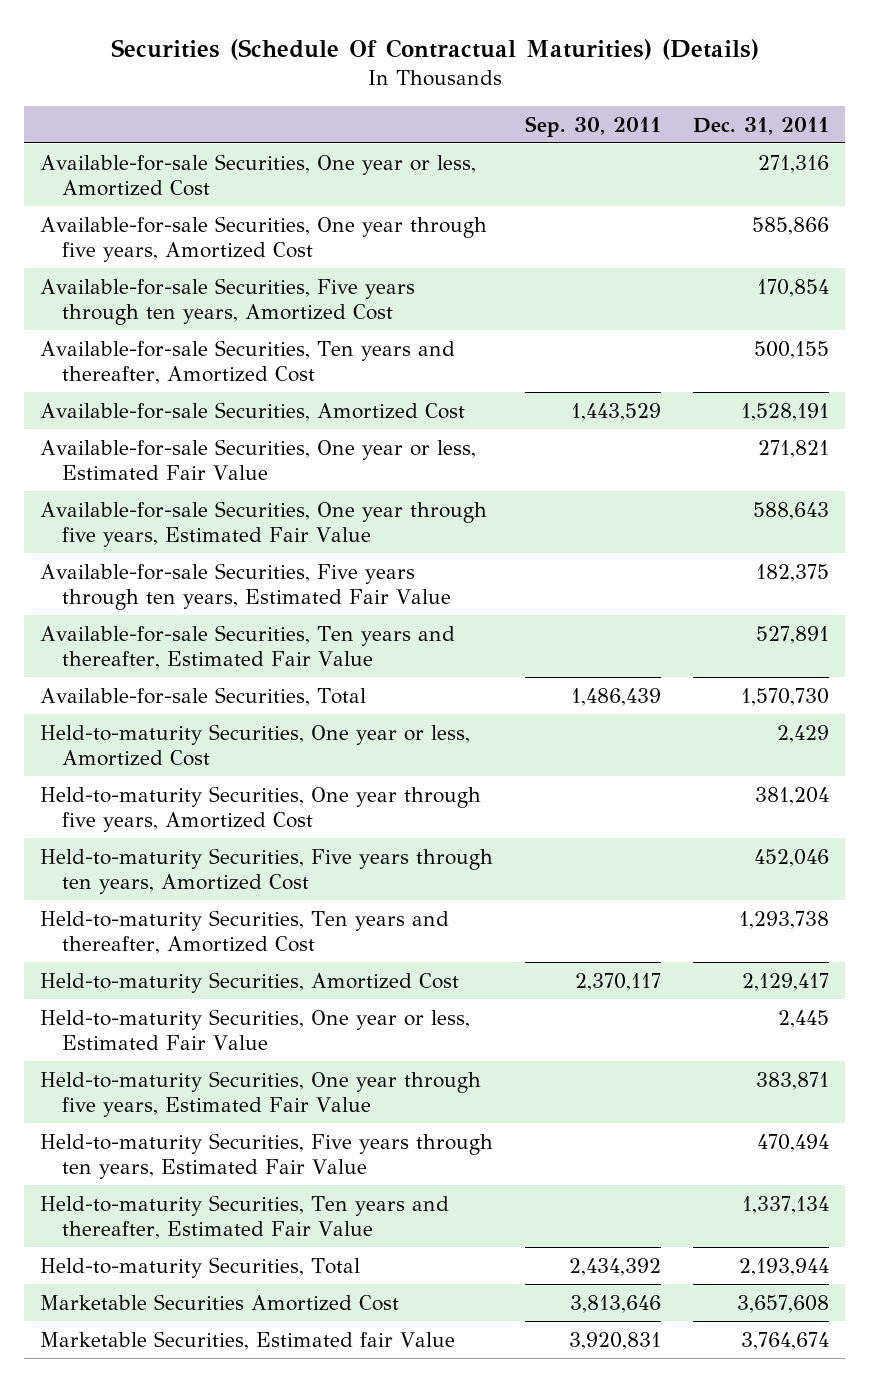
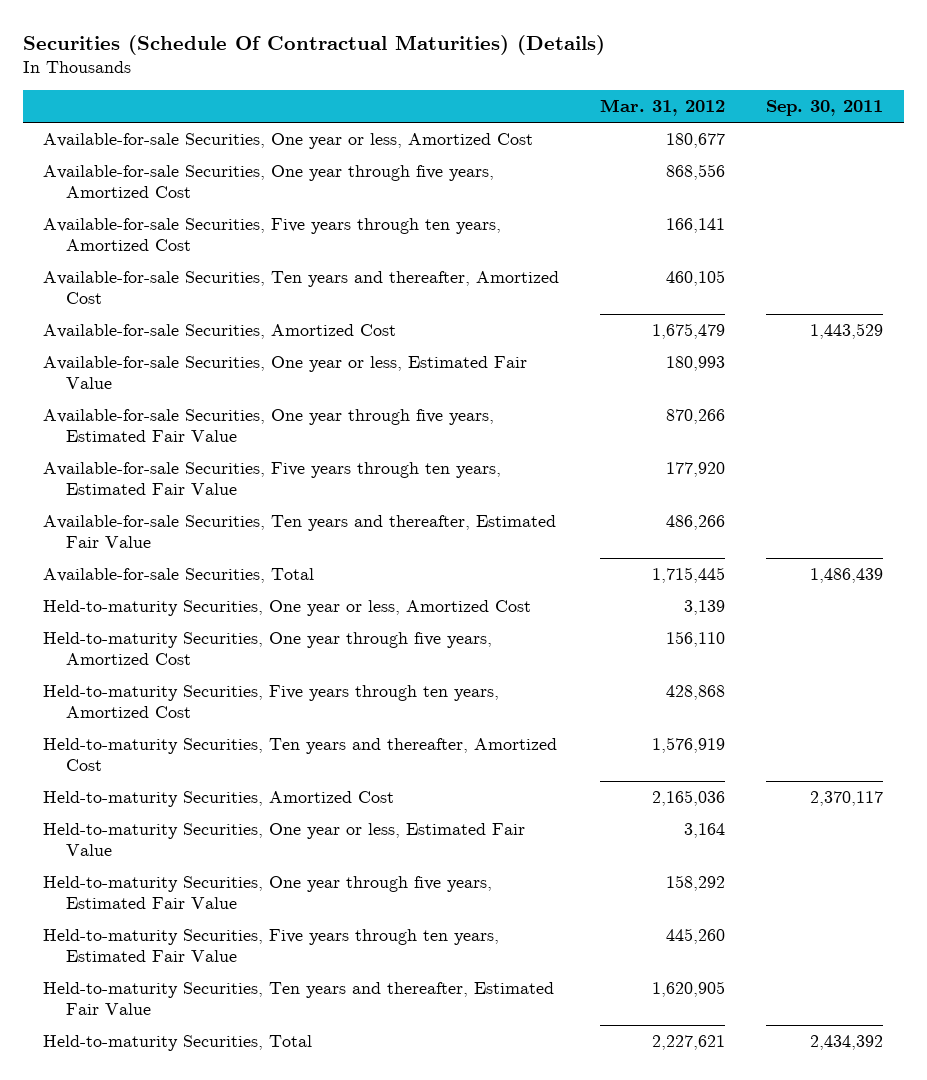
[693,116,830,135] Dec. 31, 2011 -> none
none -> [600,99,726,117] Mar. 31, 2012
[39,1293,399,1311] Marketable Securities Amortized Cost -> none
[39,1330,455,1350] Marketable Securities, Estimated fair Value -> none

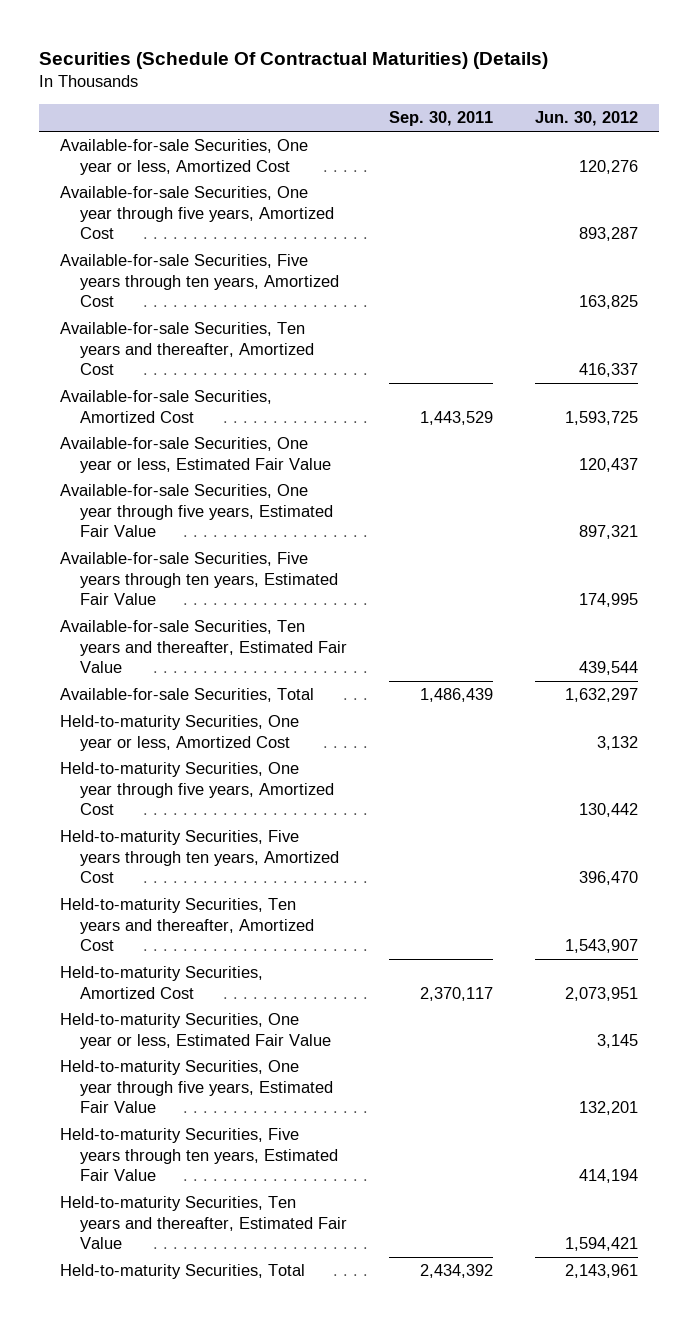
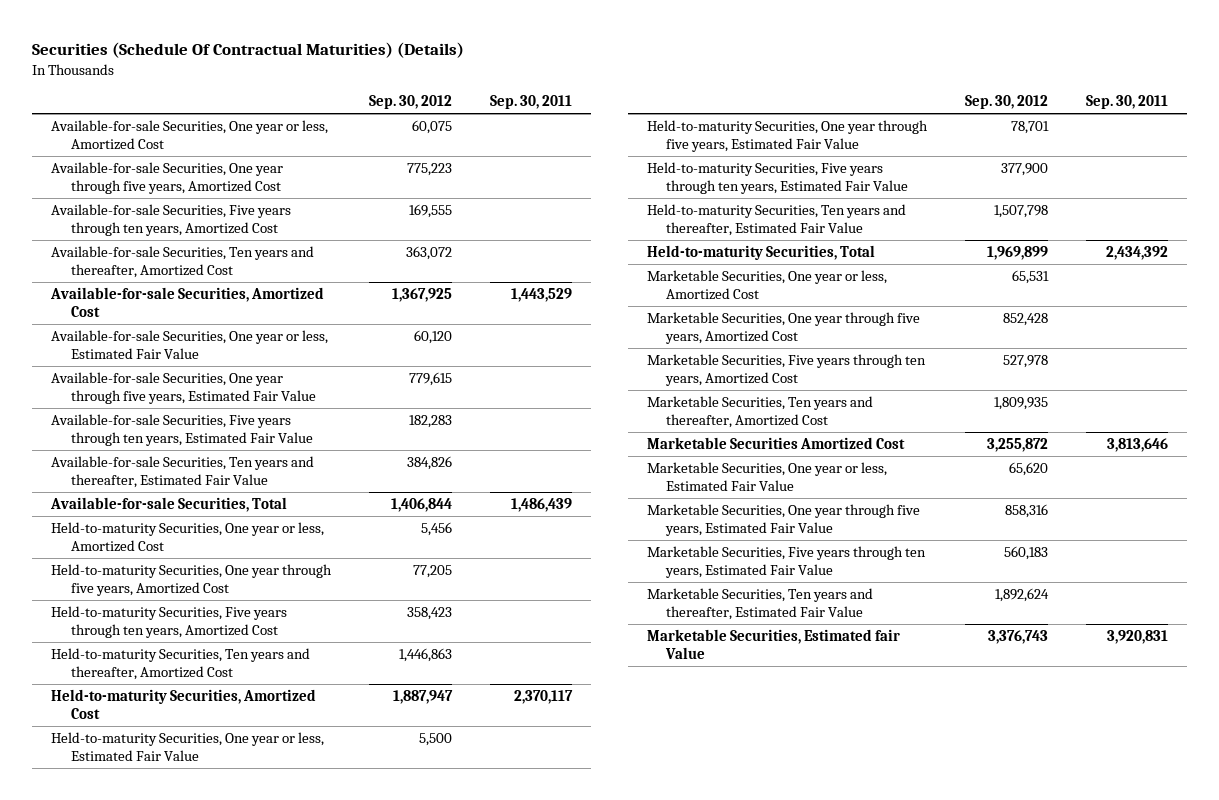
[535,111,639,127] Jun. 30, 2012 -> none
none -> [369,95,453,110] Sep. 30, 2012
none -> [646,269,887,301] Marketable Securities, One year or less, Amortized Cost
none -> [646,311,920,345] Marketable Securities, One year through five years, Amortized Cost
none -> [646,353,926,387] Marketable Securities, Five years through ten years, Amortized Cost
none -> [646,395,873,429] Marketable Securities, Ten years and thereafter, Amortized Cost
none -> [646,436,905,449] Marketable Securities Amortized Cost
none -> [646,461,887,492] Marketable Securities, One year or less, Estimated Fair Value
none -> [646,503,920,537] Marketable Securities, One year through five years, Estimated Fair Value
none -> [646,545,926,579] Marketable Securities, Five years through ten years, Estimated Fair Value
none -> [646,587,873,621] Marketable Securities, Ten years and thereafter, Estimated Fair Value
none -> [646,628,900,660] Marketable Securities, Estimated fair Value

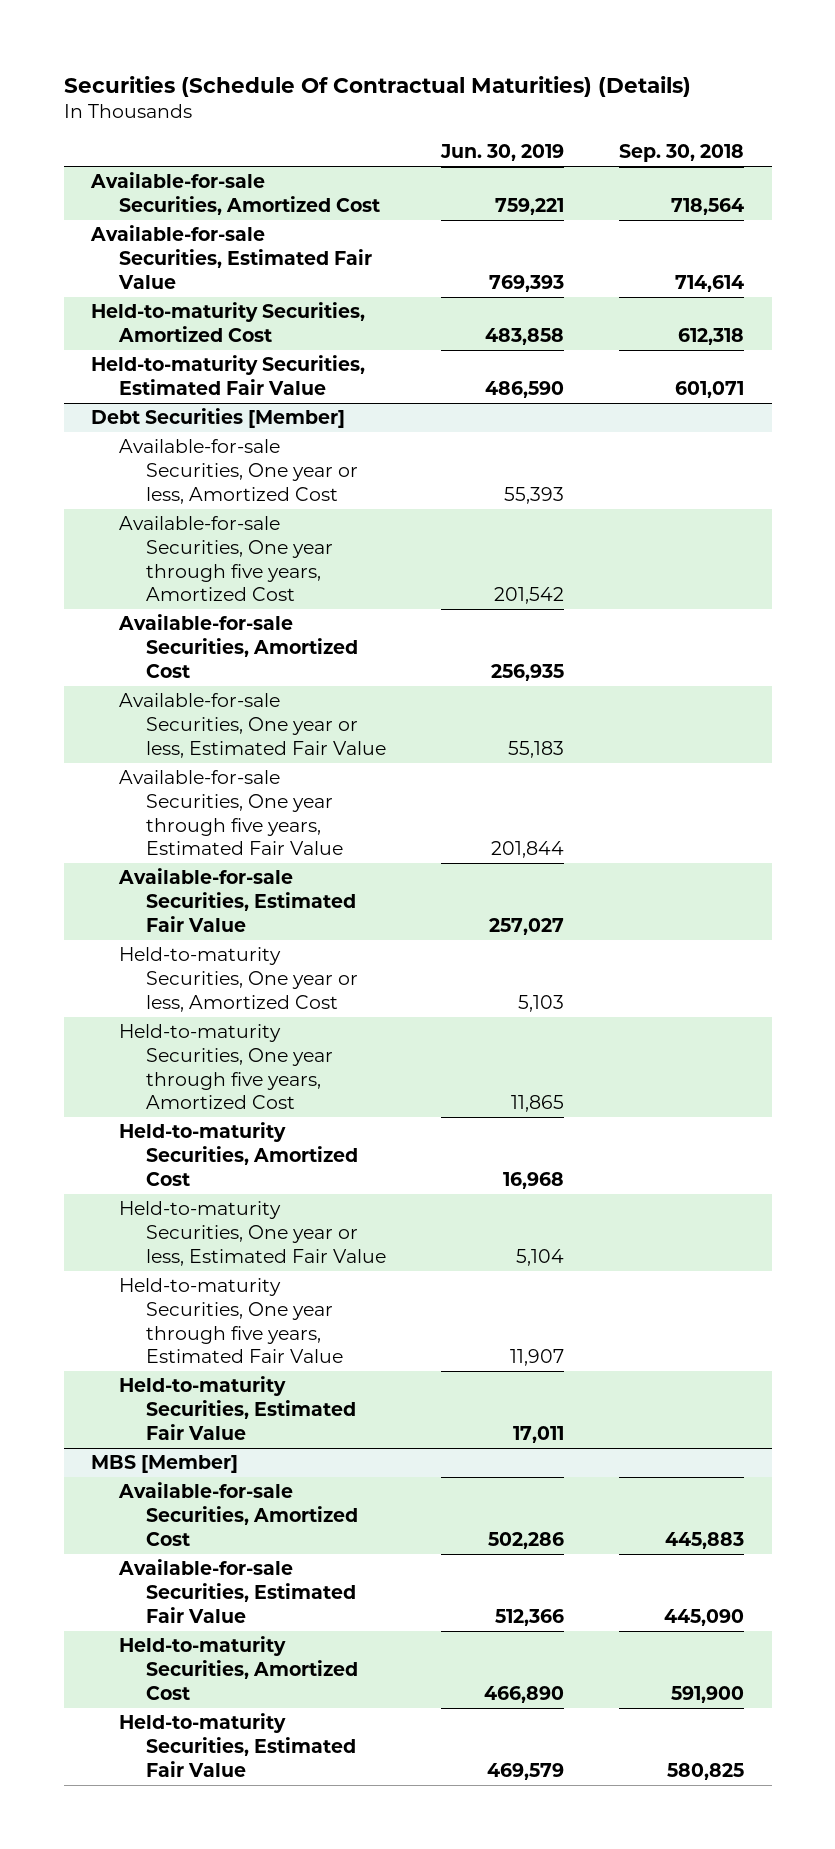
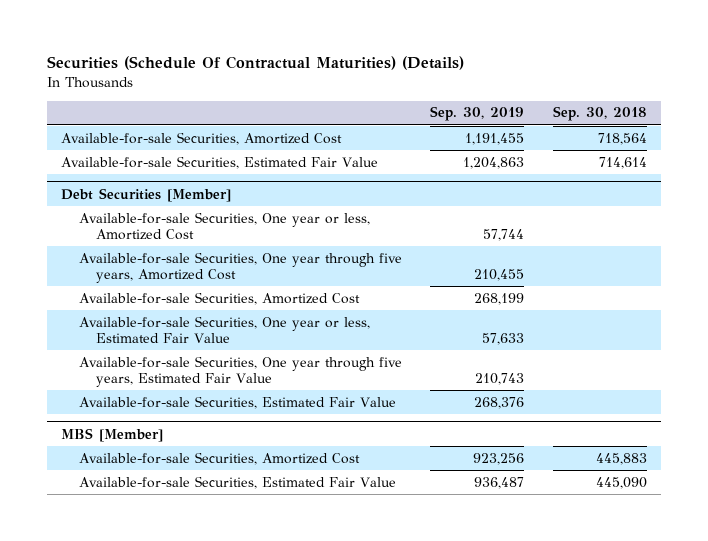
[440,144,565,162] Jun. 30, 2019 -> none
none -> [430,106,525,122] Sep. 30, 2019
[91,302,366,342] Held-to-maturity Securities, Amortized Cost -> none
[91,355,366,395] Held-to-maturity Securities, Estimated Fair Value -> none
[118,947,359,1012] Held-to-maturity Securities, One year or less, Amortized Cost -> none
[118,1024,334,1110] Held-to-maturity Securities, One year through five years, Amortized Cost -> none
[118,1122,359,1186] Held-to-maturity Securities, Amortized Cost -> none
[118,1201,387,1266] Held-to-maturity Securities, One year or less, Estimated Fair Value -> none
[118,1278,344,1364] Held-to-maturity Securities, One year through five years, Estimated Fair Value -> none
[118,1376,357,1440] Held-to-maturity Securities, Estimated Fair Value -> none
[118,1636,359,1700] Held-to-maturity Securities, Amortized Cost -> none
[118,1713,357,1777] Held-to-maturity Securities, Estimated Fair Value -> none

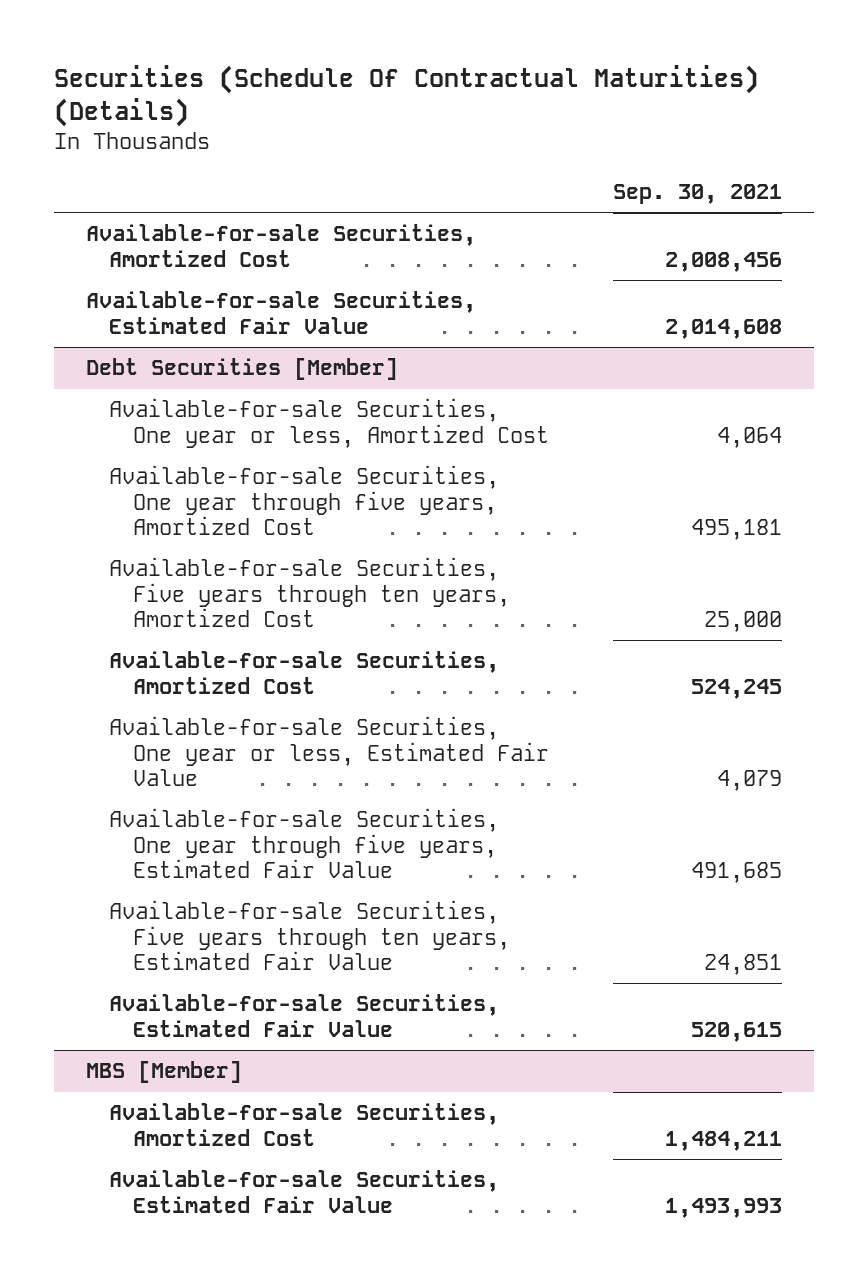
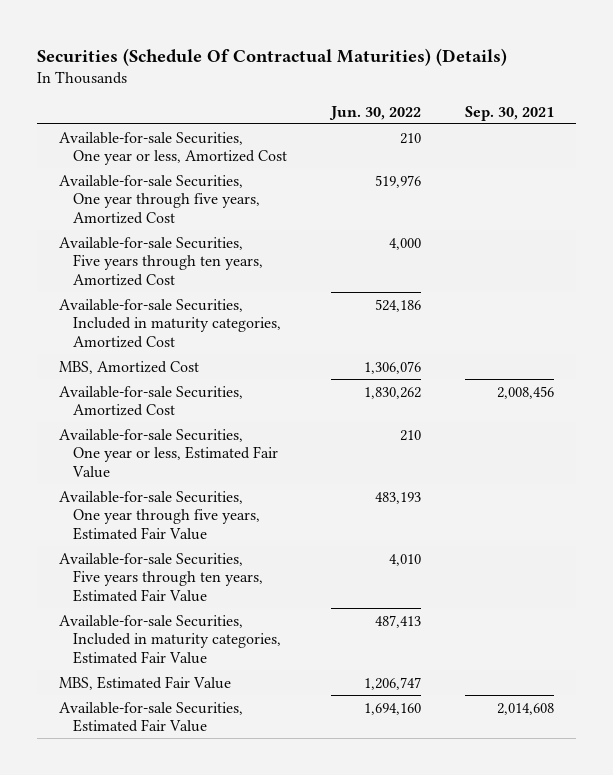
none -> [329,105,422,120] Jun. 30, 2022
none -> [58,131,288,166] Available-for-sale Securities, One year or less, Amortized Cost
none -> [58,174,261,224] Available-for-sale Securities, One year through five years, Amortized Cost
none -> [58,236,264,286] Available-for-sale Securities, Five years through ten years, Amortized Cost
none -> [58,298,282,348] Available-for-sale Securities, Included in maturity categories, Amortized Cost
none -> [58,360,199,374] MBS, Amortized Cost
none -> [58,428,279,478] Available-for-sale Securities, One year or less, Estimated Fair Value
none -> [58,490,261,540] Available-for-sale Securities, One year through five years, Estimated Fair Value
none -> [58,552,264,602] Available-for-sale Securities, Five years through ten years, Estimated Fair Value
none -> [58,614,282,664] Available-for-sale Securities, Included in maturity categories, Estimated Fair Value
none -> [58,675,231,690] MBS, Estimated Fair Value
[85,358,398,381] Debt Securities [Member] -> none
[109,398,549,448] Available-for-sale Securities, One year or less, Amortized Cost -> none
[109,465,500,535] Available-for-sale Securities, One year through five years, Amortized Cost -> none
[109,557,510,627] Available-for-sale Securities, Five years through ten years, Amortized Cost -> none
[109,651,500,694] Available-for-sale Securities, Amortized Cost -> none
[109,716,549,786] Available-for-sale Securities, One year or less, Estimated Fair Value -> none
[109,808,500,878] Available-for-sale Securities, One year through five years, Estimated Fair Value -> none
[109,900,510,970] Available-for-sale Securities, Five years through ten years, Estimated Fair Value -> none
[109,994,500,1037] Available-for-sale Securities, Estimated Fair Value -> none
[85,1061,242,1084] MBS [Member] -> none
[109,1103,500,1146] Available-for-sale Securities, Amortized Cost -> none
[109,1170,500,1213] Available-for-sale Securities, Estimated Fair Value -> none

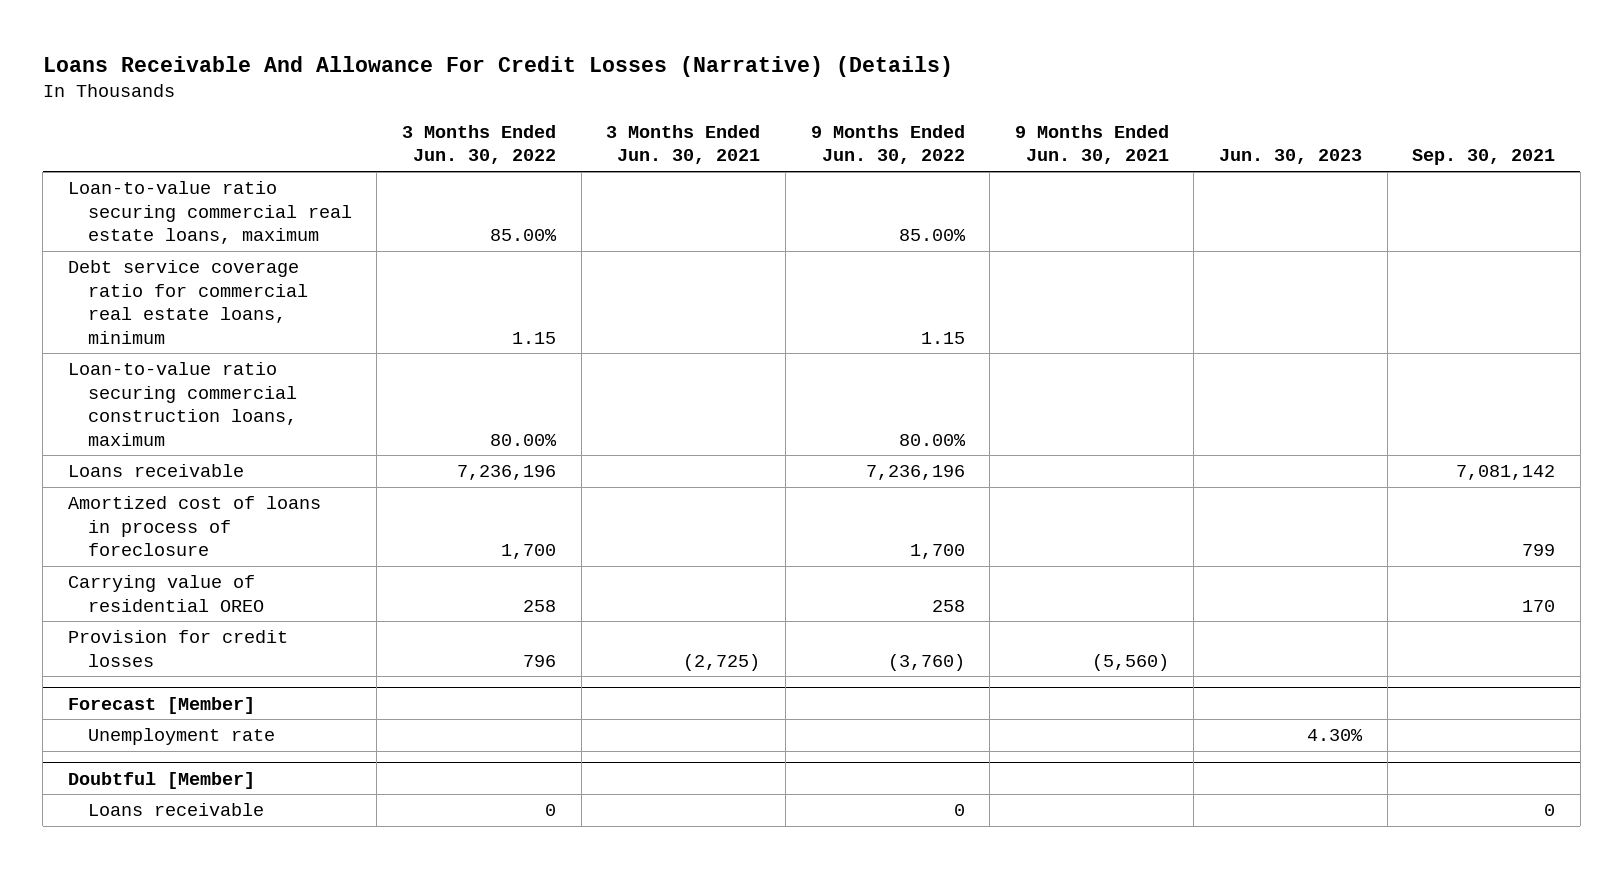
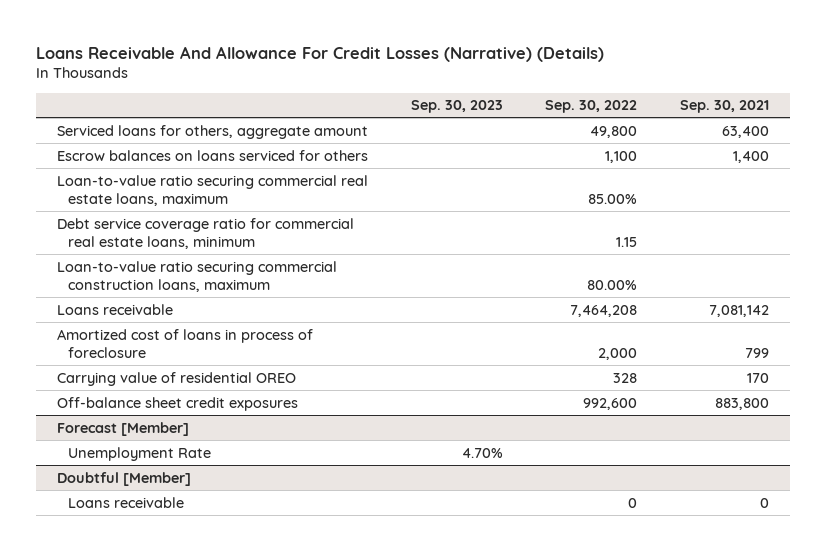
[402,124,557,165] 3 Months Ended Jun. 30, 2022 -> none
[606,124,761,165] 3 Months Ended Jun. 30, 2021 -> none
[810,124,965,165] 9 Months Ended Jun. 30, 2022 -> none
[1014,124,1169,165] 9 Months Ended Jun. 30, 2021 -> none
[1219,149,1363,165] Jun. 30, 2023 -> none
none -> [410,100,503,114] Sep. 30, 2023
none -> [545,100,638,114] Sep. 30, 2022
none -> [57,124,369,139] Serviced loans for others, aggregate amount
none -> [57,149,369,161] Escrow balances on loans serviced for others
[67,630,288,667] Provision for credit losses -> none
none -> [57,396,299,411] Off-balance sheet credit exposures
[87,728,275,746] Unemployment rate -> [68,446,212,461] Unemployment Rate

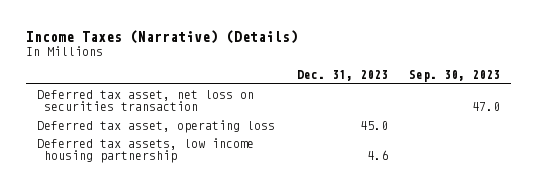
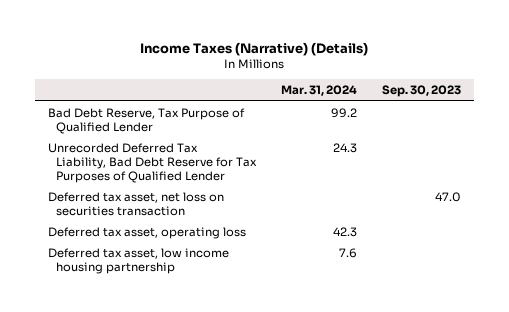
[296,70,388,82] Dec. 31, 2023 -> none
none -> [280,85,357,97] Mar. 31, 2024
none -> [47,107,245,134] Bad Debt Reserve, Tax Purpose of Qualified Lender
none -> [47,142,257,183] Unrecorded Deferred Tax Liability, Bad Debt Reserve for Tax Purposes of Qualified Lender
[37,137,255,164] Deferred tax assets, low income housing partnership -> [47,247,229,274] Deferred tax asset, low income housing partnership

